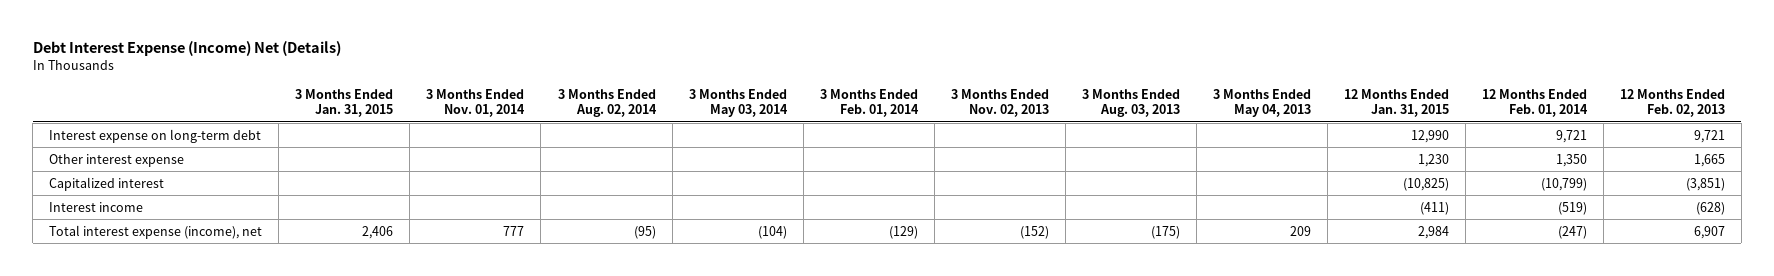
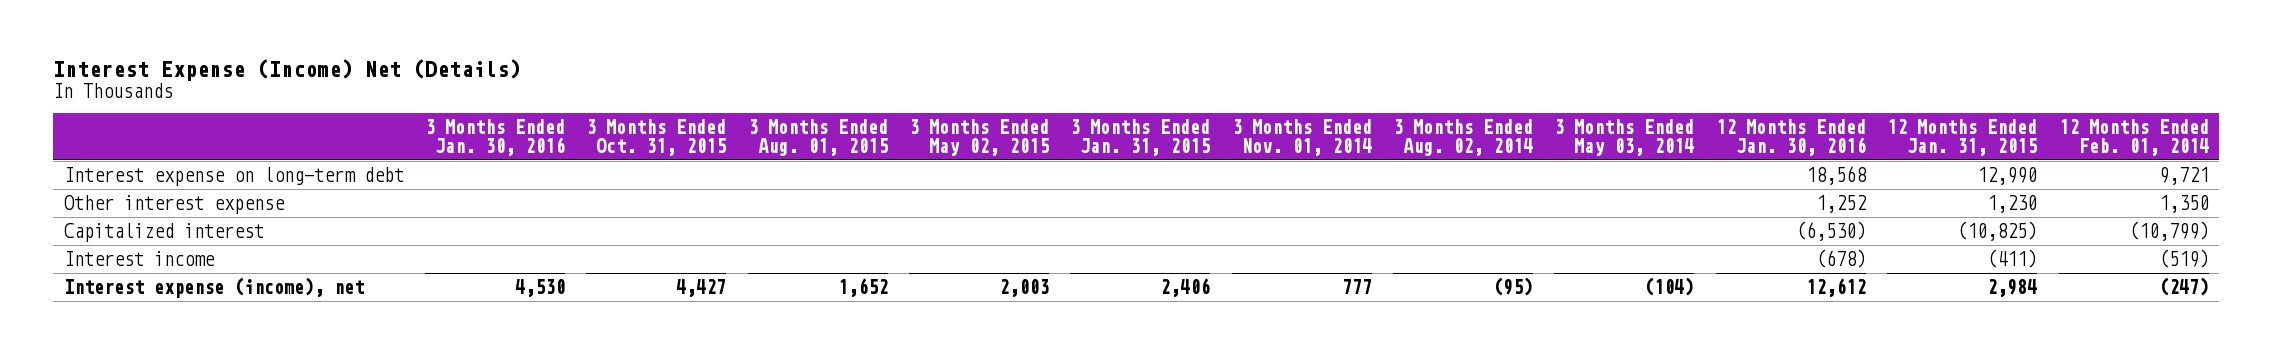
[32,40,341,56] Debt Interest Expense (Income) Net (Details) -> [52,58,521,81] Interest Expense (Income) Net (Details)
[819,89,919,118] 3 Months Ended Feb. 01, 2014 -> none
[950,89,1049,118] 3 Months Ended Nov. 02, 2013 -> none
[1081,89,1180,118] 3 Months Ended Aug. 03, 2013 -> none
[1212,89,1311,118] 3 Months Ended May 04, 2013 -> none
[1619,89,1725,118] 12 Months Ended Feb. 02, 2013 -> none
none -> [424,119,565,157] 3 Months Ended Jan. 30, 2016
none -> [586,119,727,157] 3 Months Ended Oct. 31, 2015
none -> [747,119,888,157] 3 Months Ended Aug. 01, 2015
none -> [908,119,1049,157] 3 Months Ended May 02, 2015
none -> [1715,119,1866,157] 12 Months Ended Jan. 30, 2016
[49,224,263,239] Total interest expense (income), net -> [63,276,364,298] Interest expense (income), net

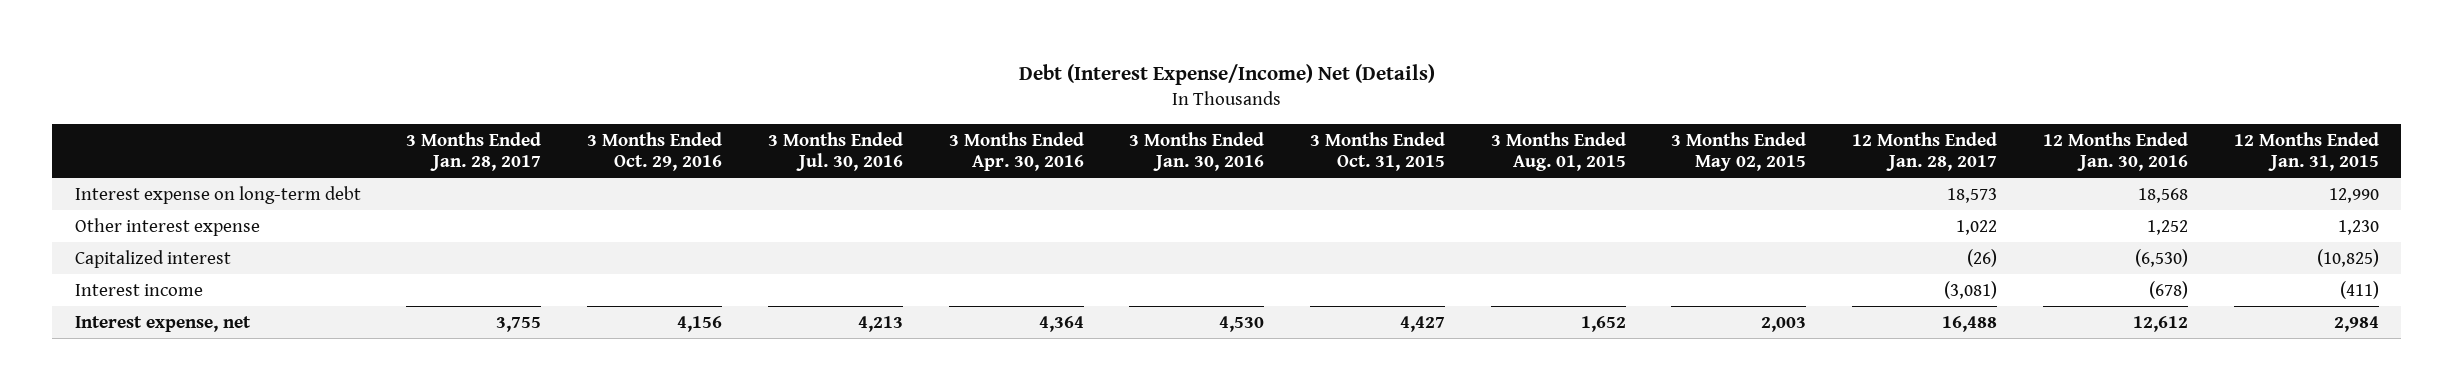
[52,58,521,81] Interest Expense (Income) Net (Details) -> [1018,64,1435,86] Debt (Interest Expense/Income) Net (Details)
[1070,119,1211,157] 3 Months Ended Jan. 31, 2015 -> none
[1231,119,1372,157] 3 Months Ended Nov. 01, 2014 -> none
[1393,119,1534,157] 3 Months Ended Aug. 02, 2014 -> none
[1554,119,1695,157] 3 Months Ended May 03, 2014 -> none
[2058,119,2209,157] 12 Months Ended Feb. 01, 2014 -> none
none -> [406,131,542,171] 3 Months Ended Jan. 28, 2017
none -> [587,131,723,171] 3 Months Ended Oct. 29, 2016
none -> [767,131,903,171] 3 Months Ended Jul. 30, 2016
none -> [948,131,1084,171] 3 Months Ended Apr. 30, 2016
none -> [1852,131,1998,171] 12 Months Ended Jan. 28, 2017
[63,276,364,298] Interest expense (income), net -> [74,315,251,332] Interest expense, net

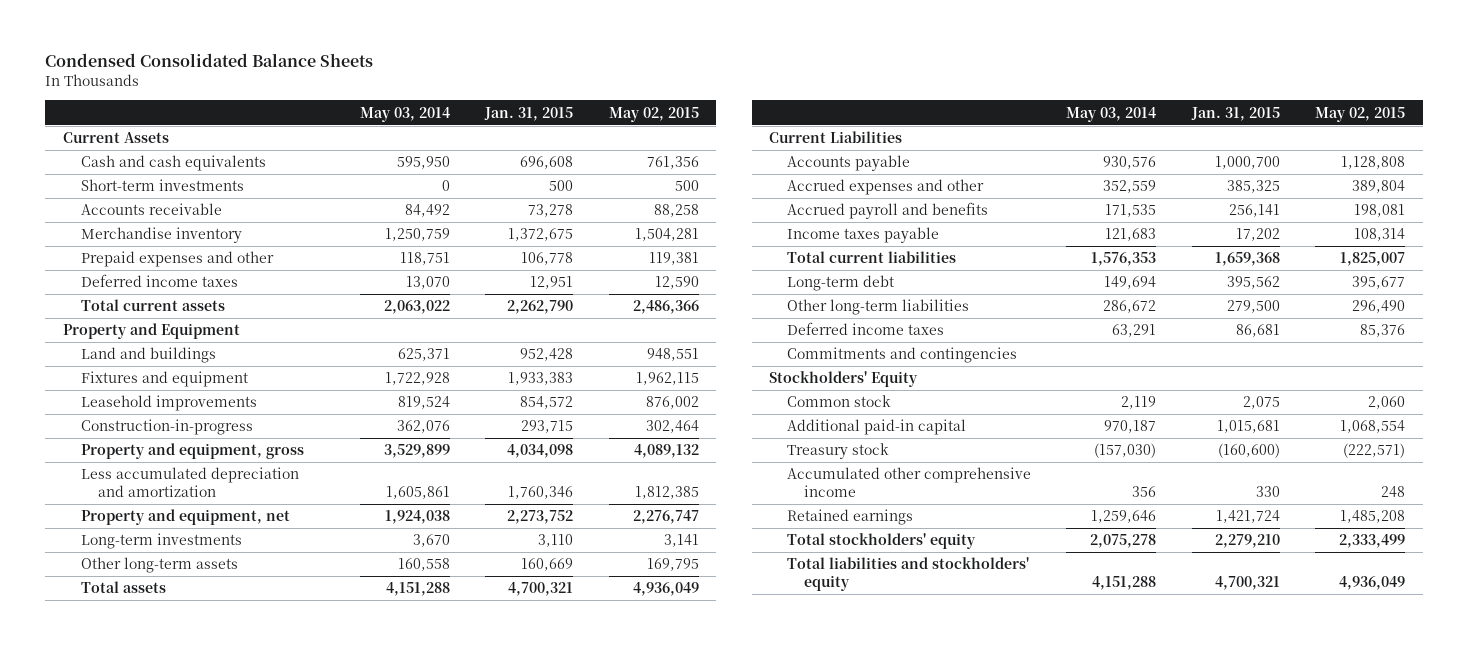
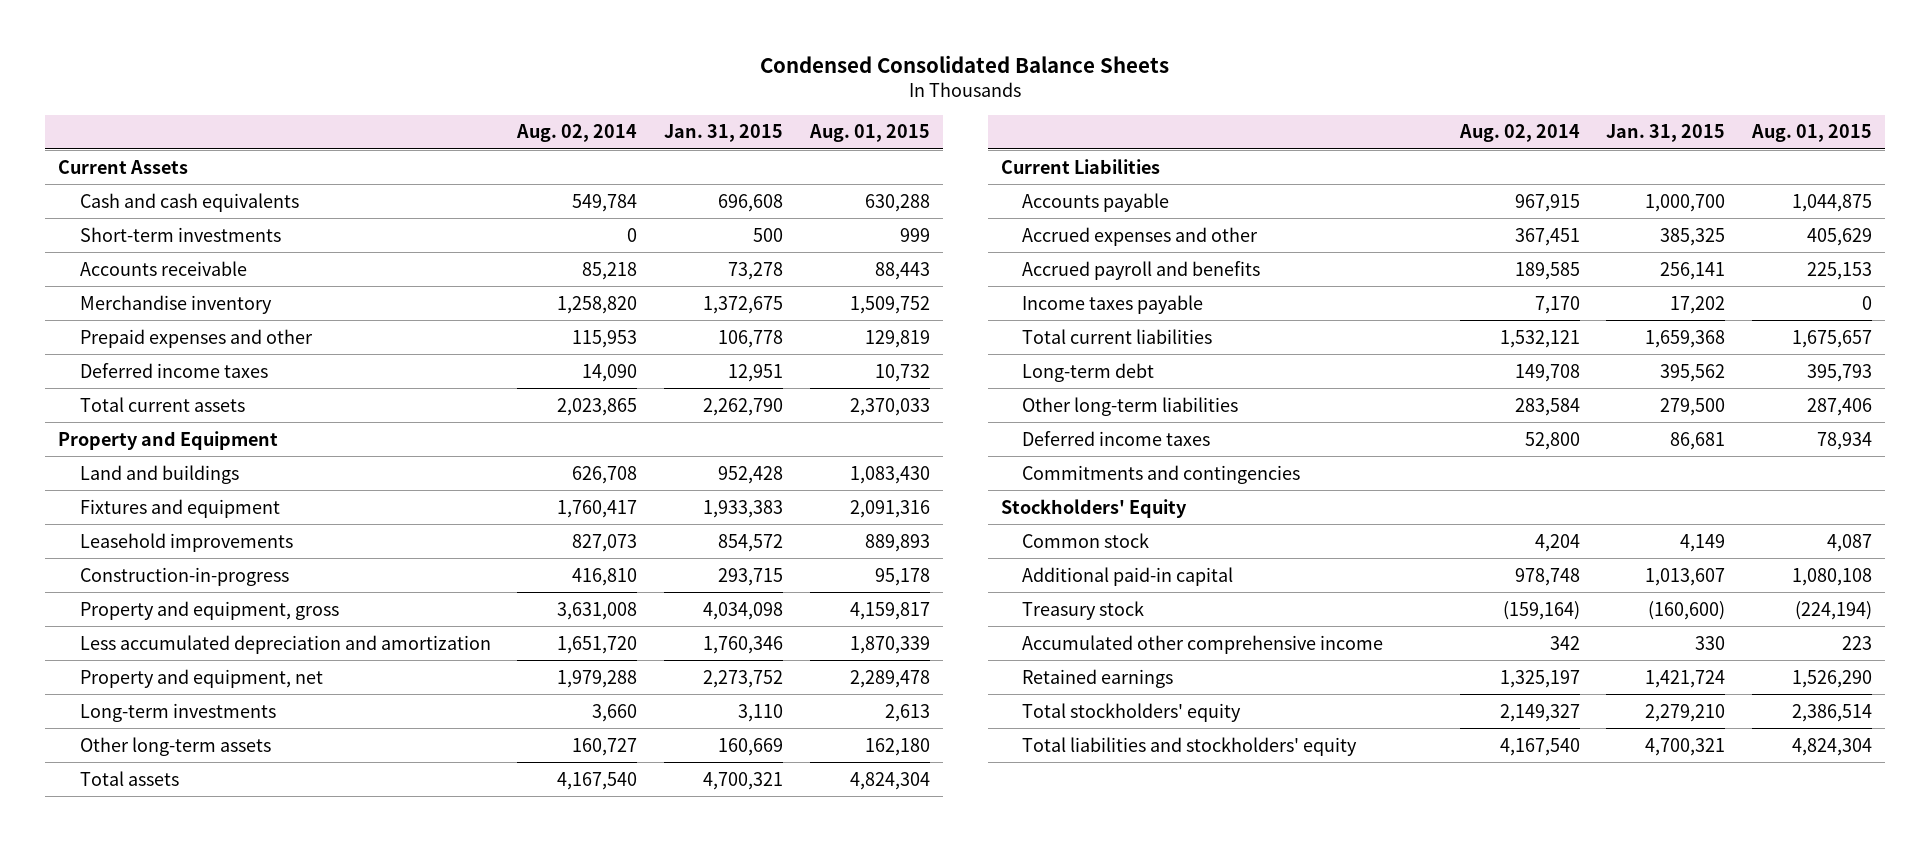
[359,106,450,122] May 03, 2014 -> none
[608,106,699,122] May 02, 2015 -> none
none -> [516,124,638,143] Aug. 02, 2014
none -> [808,124,930,143] Aug. 01, 2015
[1242,396,1280,410] 2,075 -> [1680,533,1726,552] 4,149
[1216,420,1280,434] 1,015,681 -> [1645,567,1726,586] 1,013,607

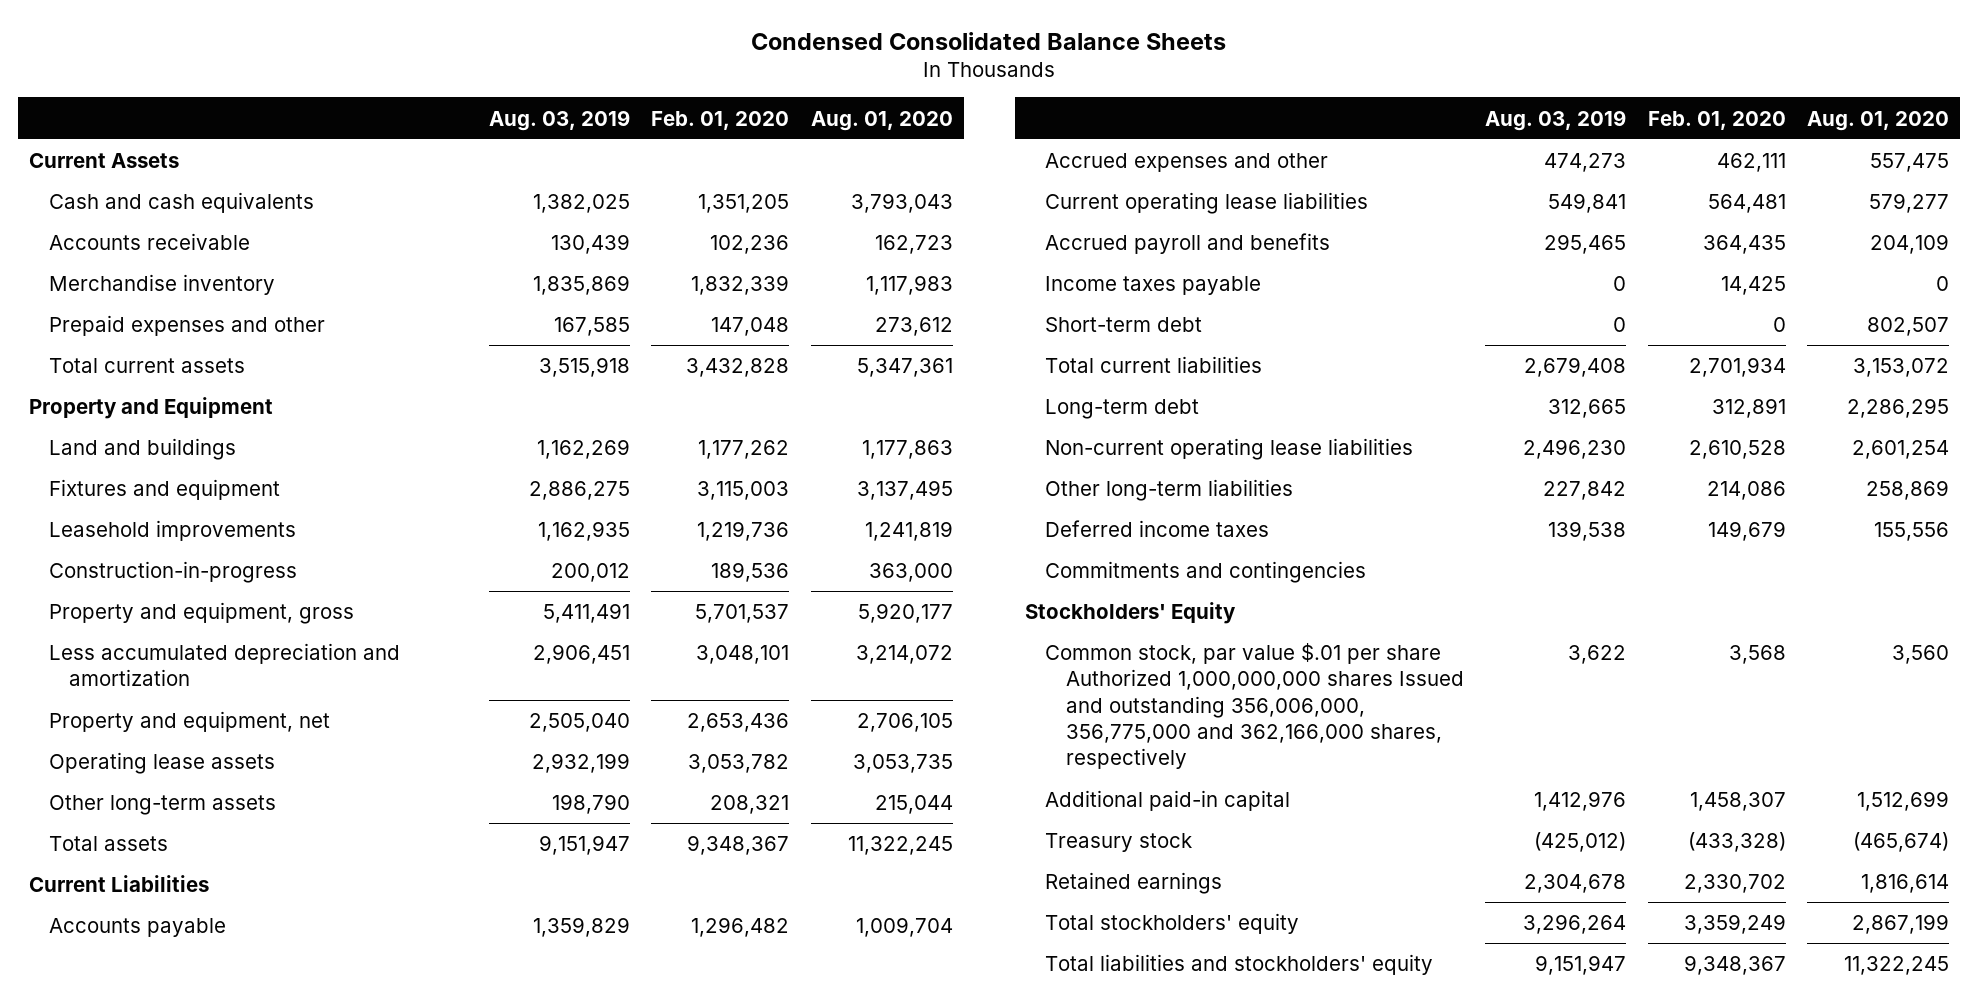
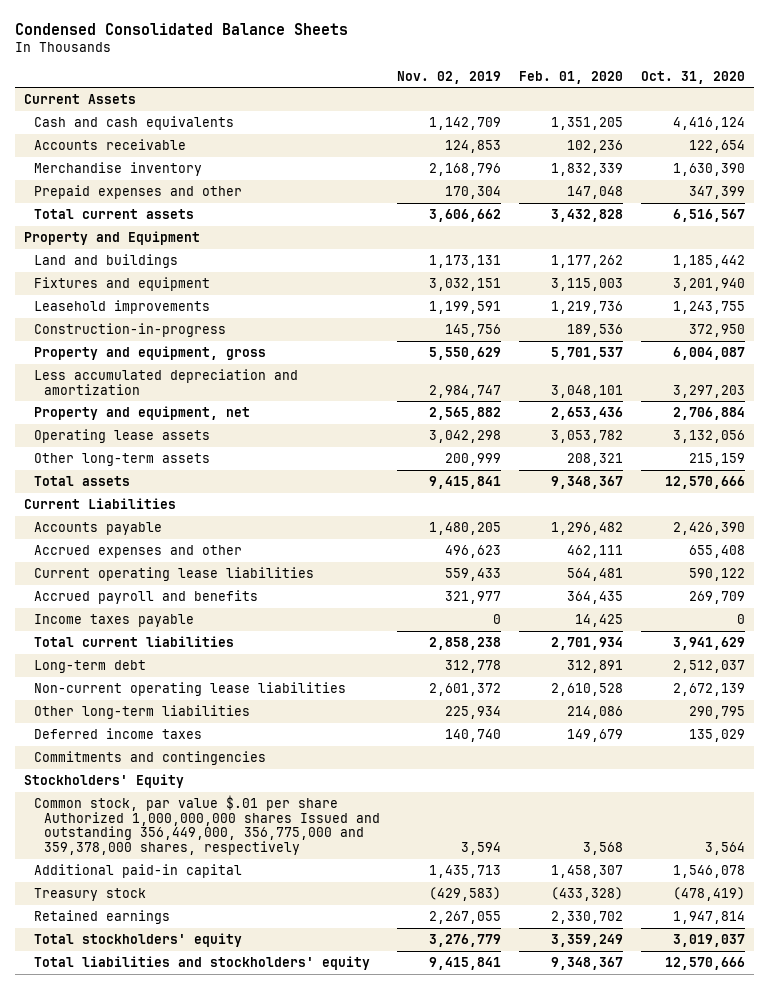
[488,109,630,131] Aug. 03, 2019 -> none
[811,110,954,131] Aug. 01, 2020 -> none
none -> [397,70,502,84] Nov. 02, 2019
none -> [640,70,745,84] Oct. 31, 2020
[1045,317,1203,333] Short-term debt -> none
[1045,643,1464,770] Common stock, par value $.01 per share Authorized 1,000,000,000 shares Issued and outstanding 356,006,000, 356,775,000 and 362,166,000 shares, respectively -> [33,795,380,855] Common stock, par value $.01 per share Authorized 1,000,000,000 shares Issued and outstanding 356,449,000, 356,775,000 and 359,378,000 shares, respectively

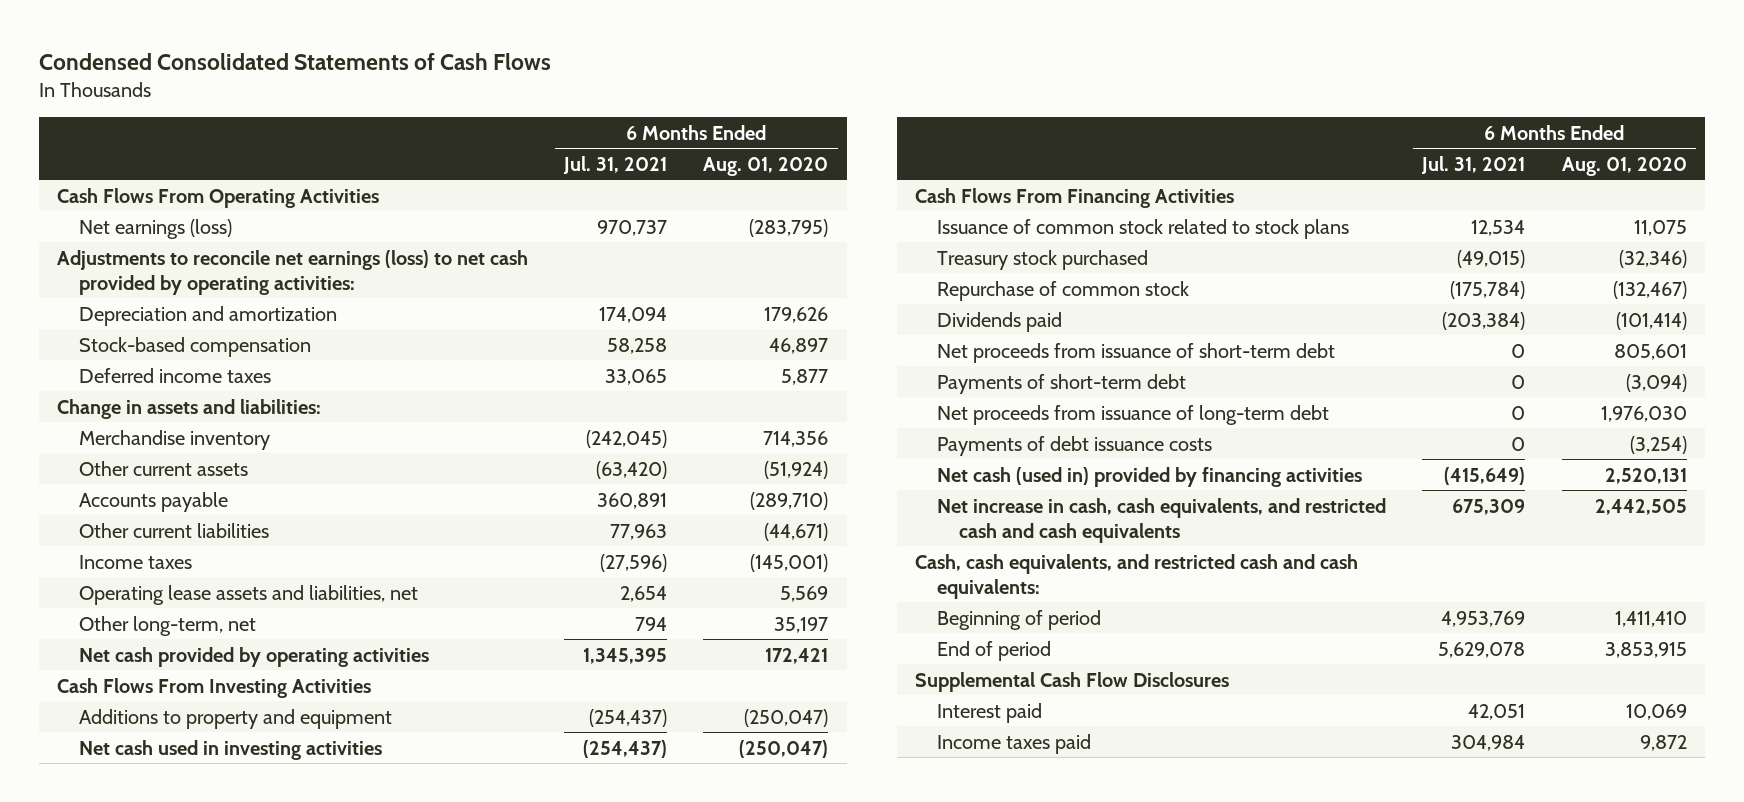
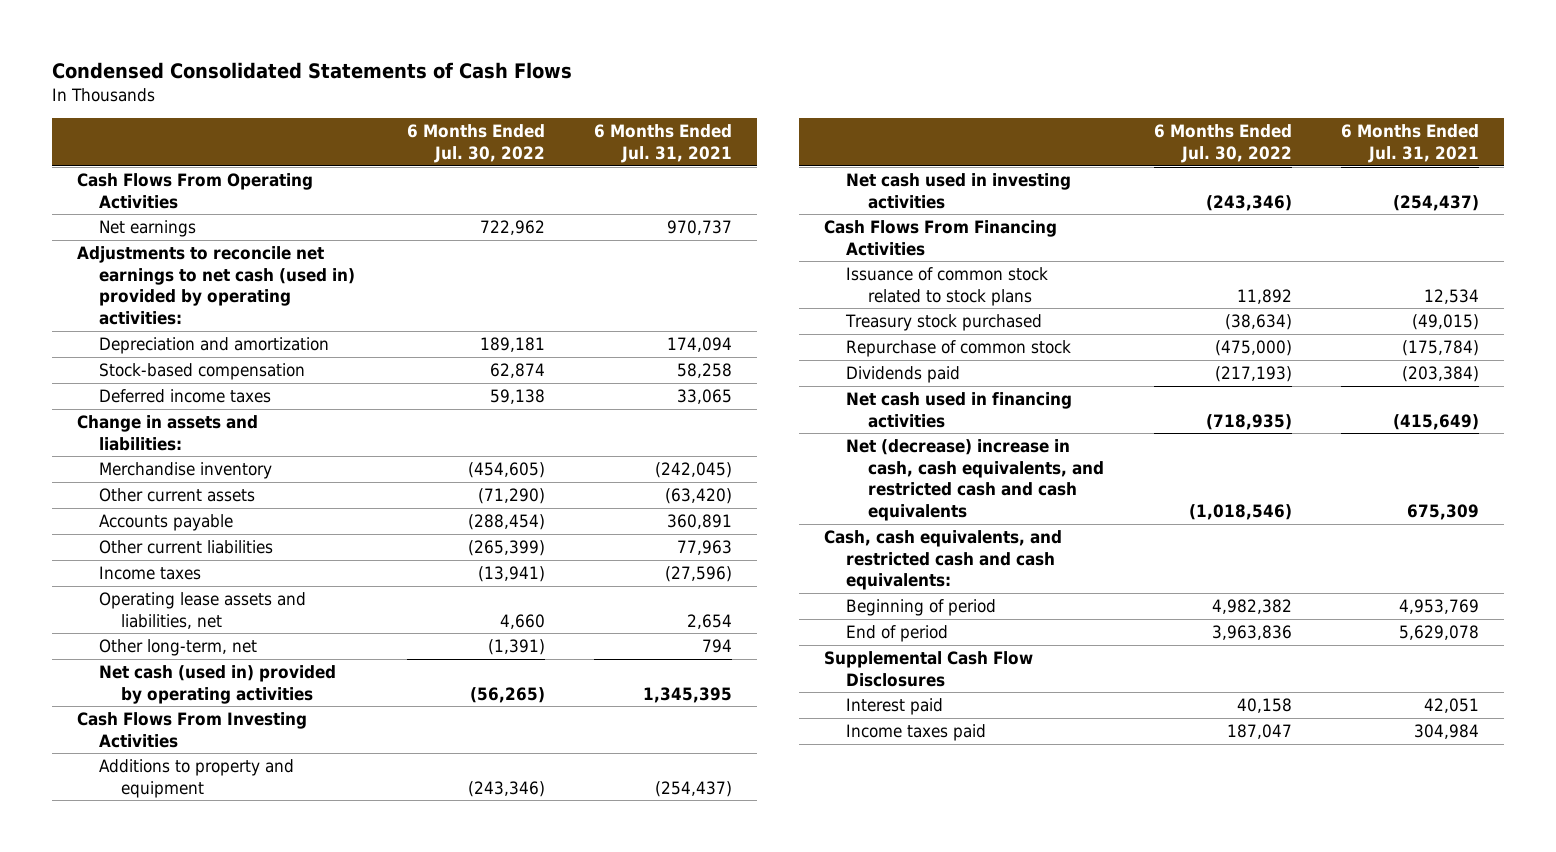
[703,156,829,176] Aug. 01, 2020 -> none
none -> [406,124,545,163] 6 Months Ended Jul. 30, 2022
[79,218,233,239] Net earnings (loss) -> [99,220,197,238] Net earnings
[56,249,528,295] Adjustments to reconcile net earnings (loss) to net cash provided by operating activities: -> [76,246,356,326] Adjustments to reconcile net earnings to net cash (used in) provided by operating activities:
[79,646,430,667] Net cash provided by operating activities -> [99,665,337,704] Net cash (used in) provided by operating activities
[937,342,1336,363] Net proceeds from issuance of short-term debt -> none
[937,373,1187,394] Payments of short-term debt -> none
[937,404,1330,425] Net proceeds from issuance of long-term debt -> none
[937,435,1213,456] Payments of debt issuance costs -> none
[937,466,1363,487] Net cash (used in) provided by financing activities -> [846,392,1073,428] Net cash used in financing activities
[937,497,1387,543] Net increase in cash, cash equivalents, and restricted cash and cash equivalents -> [846,439,1105,522] Net (decrease) increase in cash, cash equivalents, and restricted cash and cash equivalents

